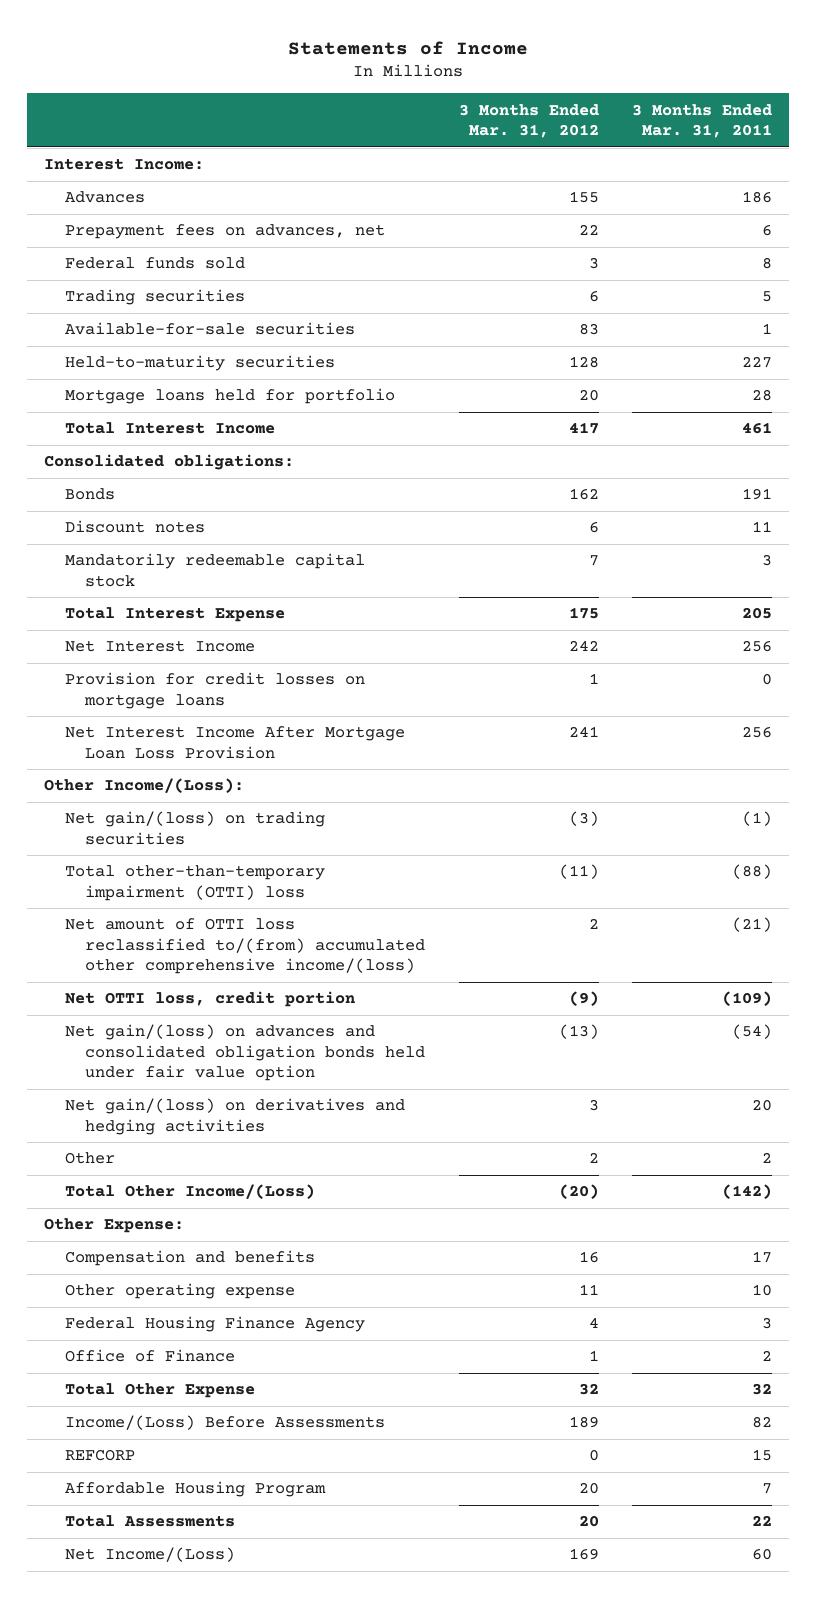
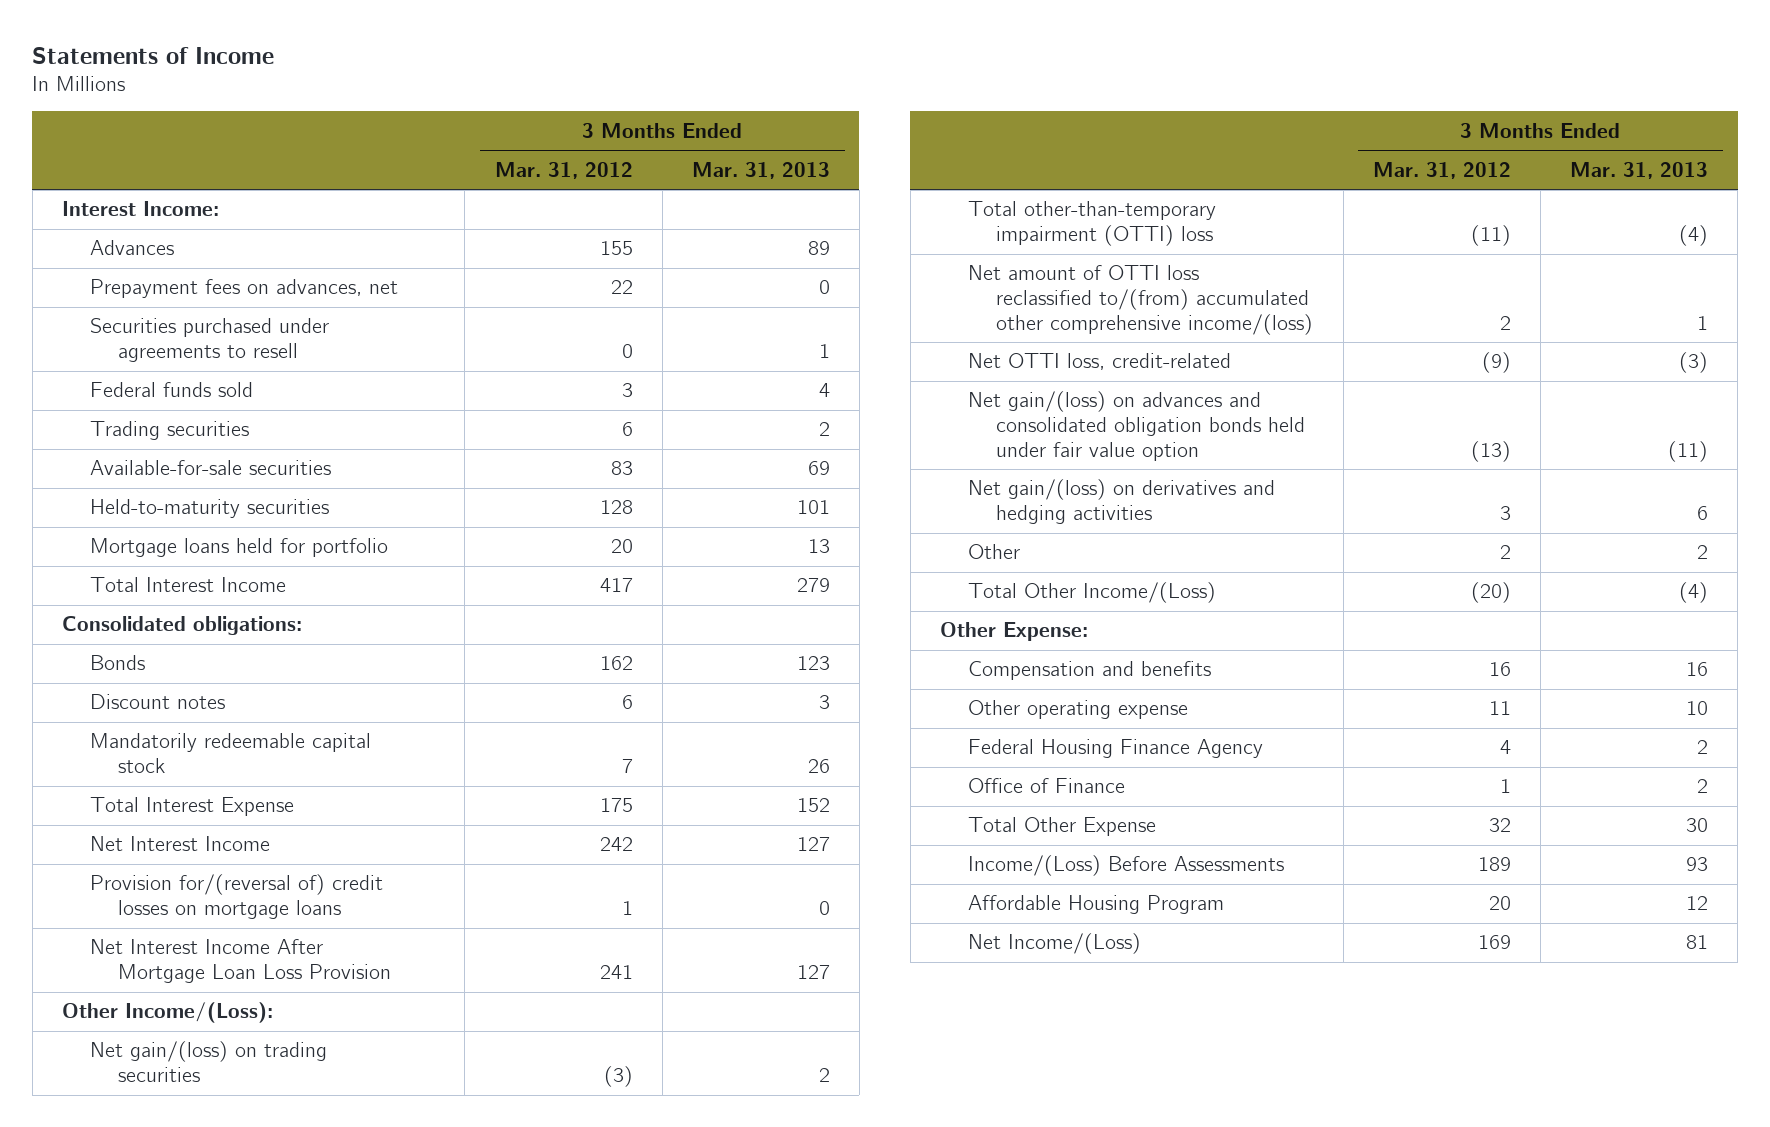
[632,103,773,139] 3 Months Ended Mar. 31, 2011 -> none
none -> [691,161,830,179] Mar. 31, 2013
none -> [90,318,330,363] Securities purchased under agreements to resell
[64,672,365,709] Provision for credit losses on mortgage loans -> [90,874,384,920] Provision for/(reversal of) credit losses on mortgage loans
[64,991,355,1008] Net OTTI loss, credit portion -> [968,353,1232,371] Net OTTI loss, credit-related
[64,1449,135,1462] REFCORP -> none
[64,1515,235,1528] Total Assessments -> none

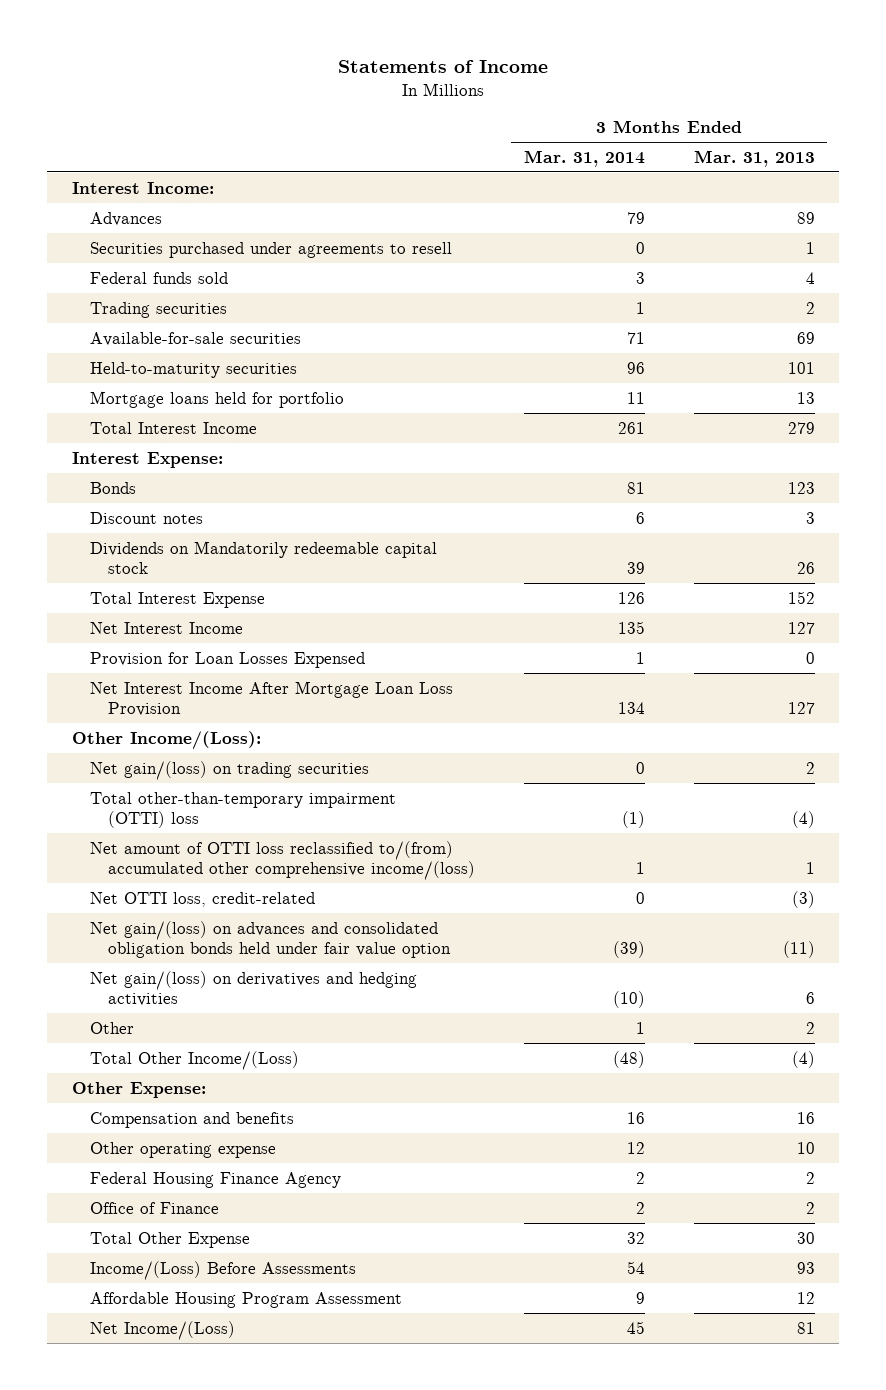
[494,161,633,179] Mar. 31, 2012 -> none
none -> [523,149,645,167] Mar. 31, 2014
[90,279,399,299] Prepayment fees on advances, net -> none
[61,616,302,636] Consolidated obligations: -> none
none -> [71,451,223,468] Interest Expense:
[90,733,372,774] Mandatorily redeemable capital stock -> [89,540,437,574] Dividends on Mandatorily redeemable capital stock
[90,874,384,920] Provision for/(reversal of) credit losses on mortgage loans -> [89,651,365,668] Provision for Loan Losses Expensed
[968,895,1225,915] Affordable Housing Program -> [89,1291,402,1308] Affordable Housing Program Assessment

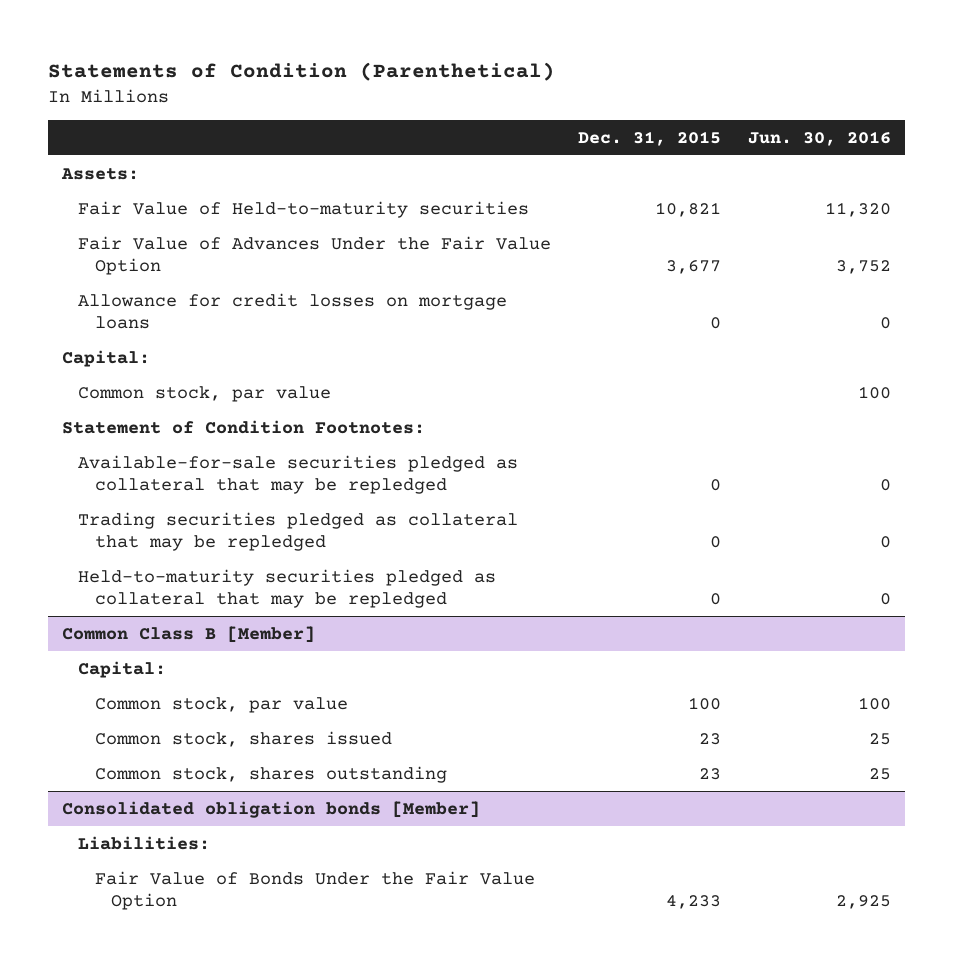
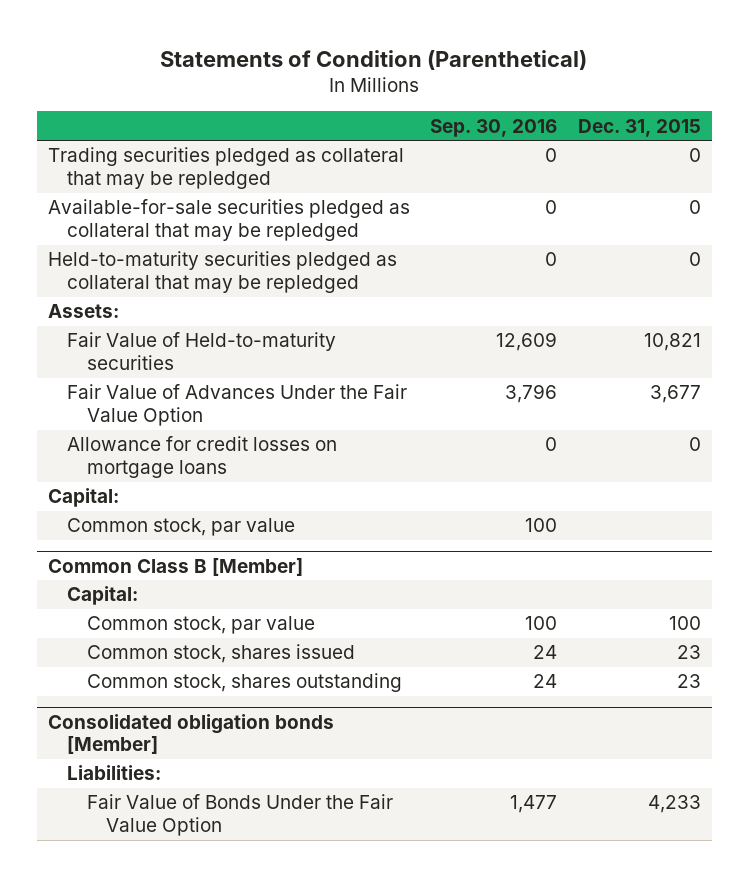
[748,130,892,146] Jun. 30, 2016 -> none
none -> [430,118,558,137] Sep. 30, 2016
[78,511,519,552] Trading securities pledged as collateral that may be repledged -> [47,147,404,189] Trading securities pledged as collateral that may be repledged
[78,454,519,495] Available-for-sale securities pledged as collateral that may be repledged -> [47,199,410,241] Available-for-sale securities pledged as collateral that may be repledged
[78,568,497,609] Held-to-maturity securities pledged as collateral that may be repledged -> [47,251,397,293] Held-to-maturity securities pledged as collateral that may be repledged
[61,419,425,434] Statement of Condition Footnotes: -> none

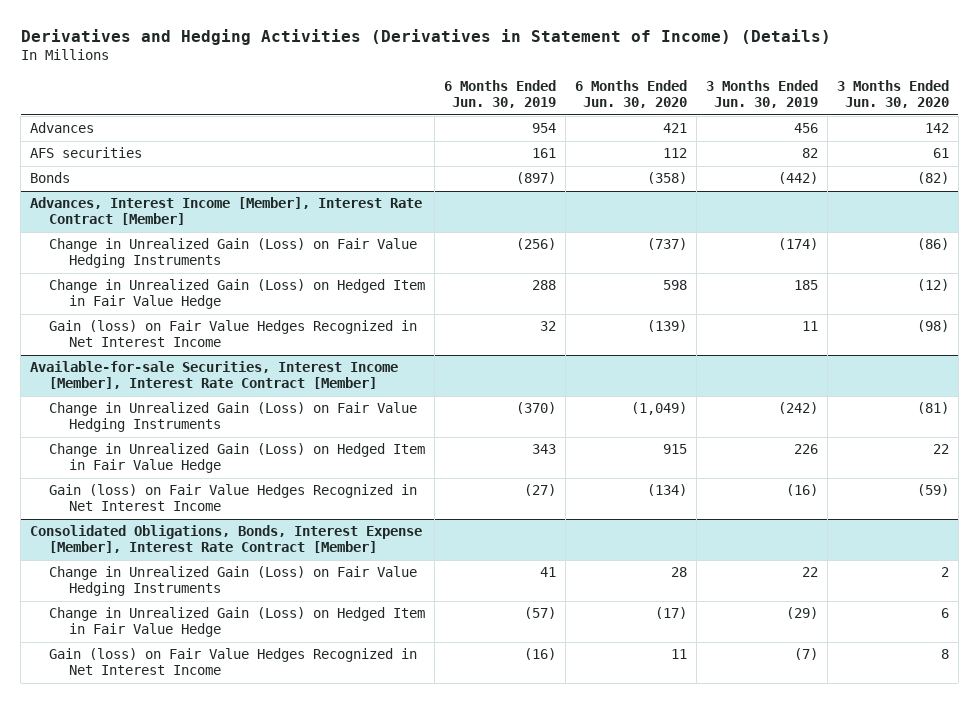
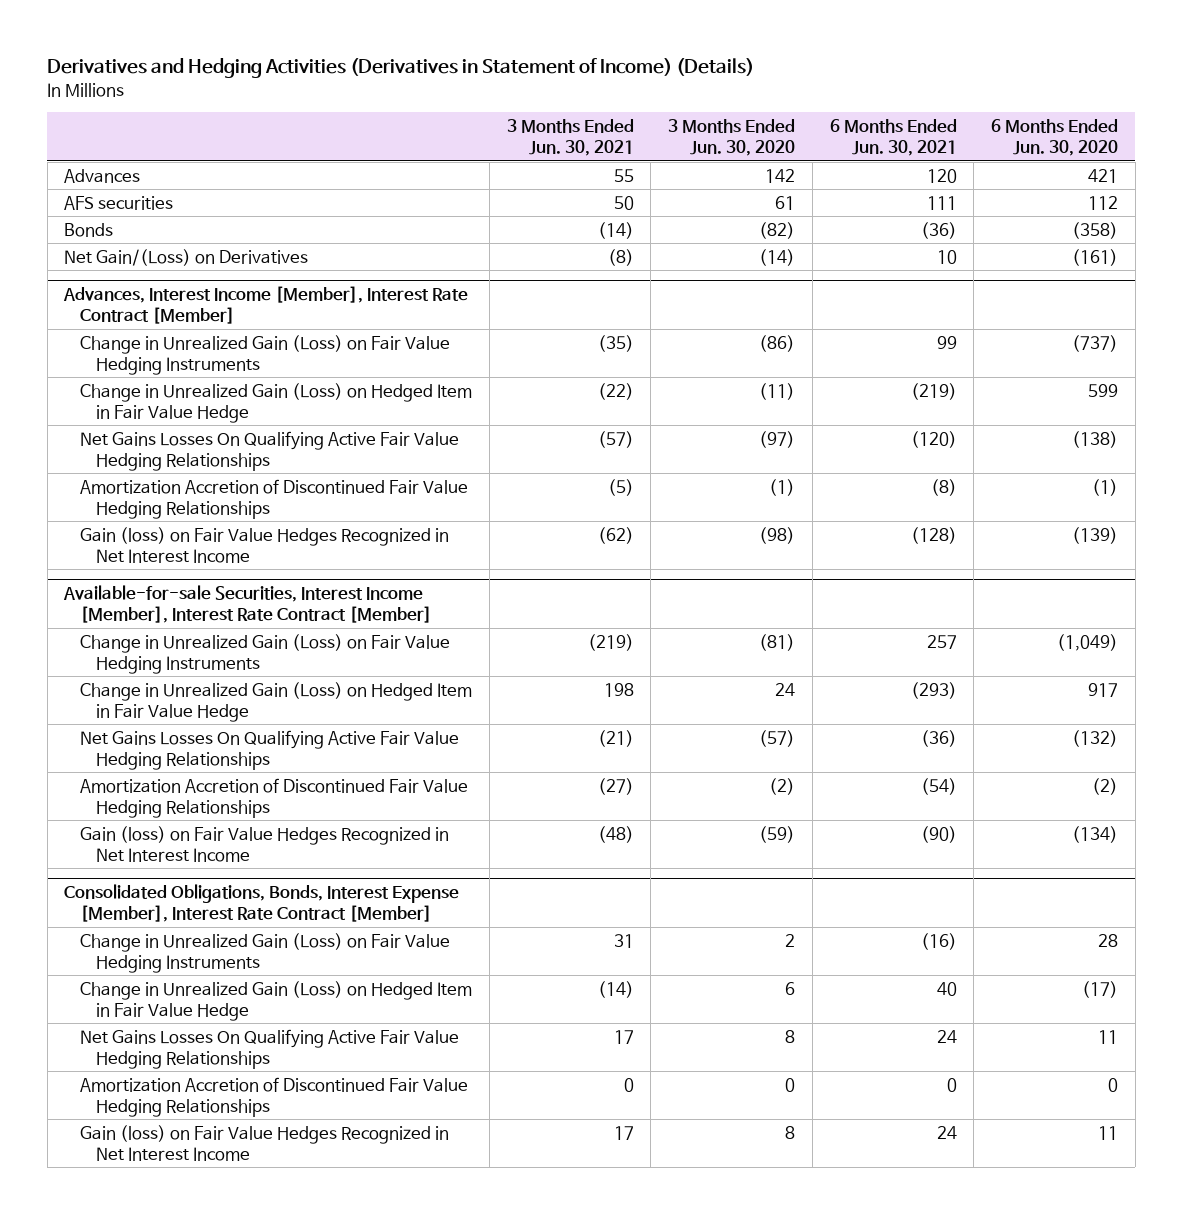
[444,79,557,109] 6 Months Ended Jun. 30, 2019 -> none
[705,79,818,109] 3 Months Ended Jun. 30, 2019 -> none
none -> [506,119,634,156] 3 Months Ended Jun. 30, 2021
none -> [829,119,957,156] 6 Months Ended Jun. 30, 2021
none -> [64,248,309,266] Net Gain/(Loss) on Derivatives
[663,280,688,291] 598 -> [1088,383,1119,397] 599
[916,279,949,292] (12) -> [759,382,796,400] (11)
none -> [80,430,460,471] Net Gains Losses On Qualifying Active Fair Value Hedging Relationships
none -> [80,478,469,519] Amortization Accretion of Discontinued Fair Value Hedging Relationships
[663,444,688,455] 915 -> [1088,682,1119,697] 917
[932,444,949,455] 22 -> [775,682,796,696] 24
none -> [80,729,460,770] Net Gains Losses On Qualifying Active Fair Value Hedging Relationships
none -> [80,777,469,818] Amortization Accretion of Discontinued Fair Value Hedging Relationships
none -> [80,1028,460,1069] Net Gains Losses On Qualifying Active Fair Value Hedging Relationships
none -> [80,1076,469,1117] Amortization Accretion of Discontinued Fair Value Hedging Relationships

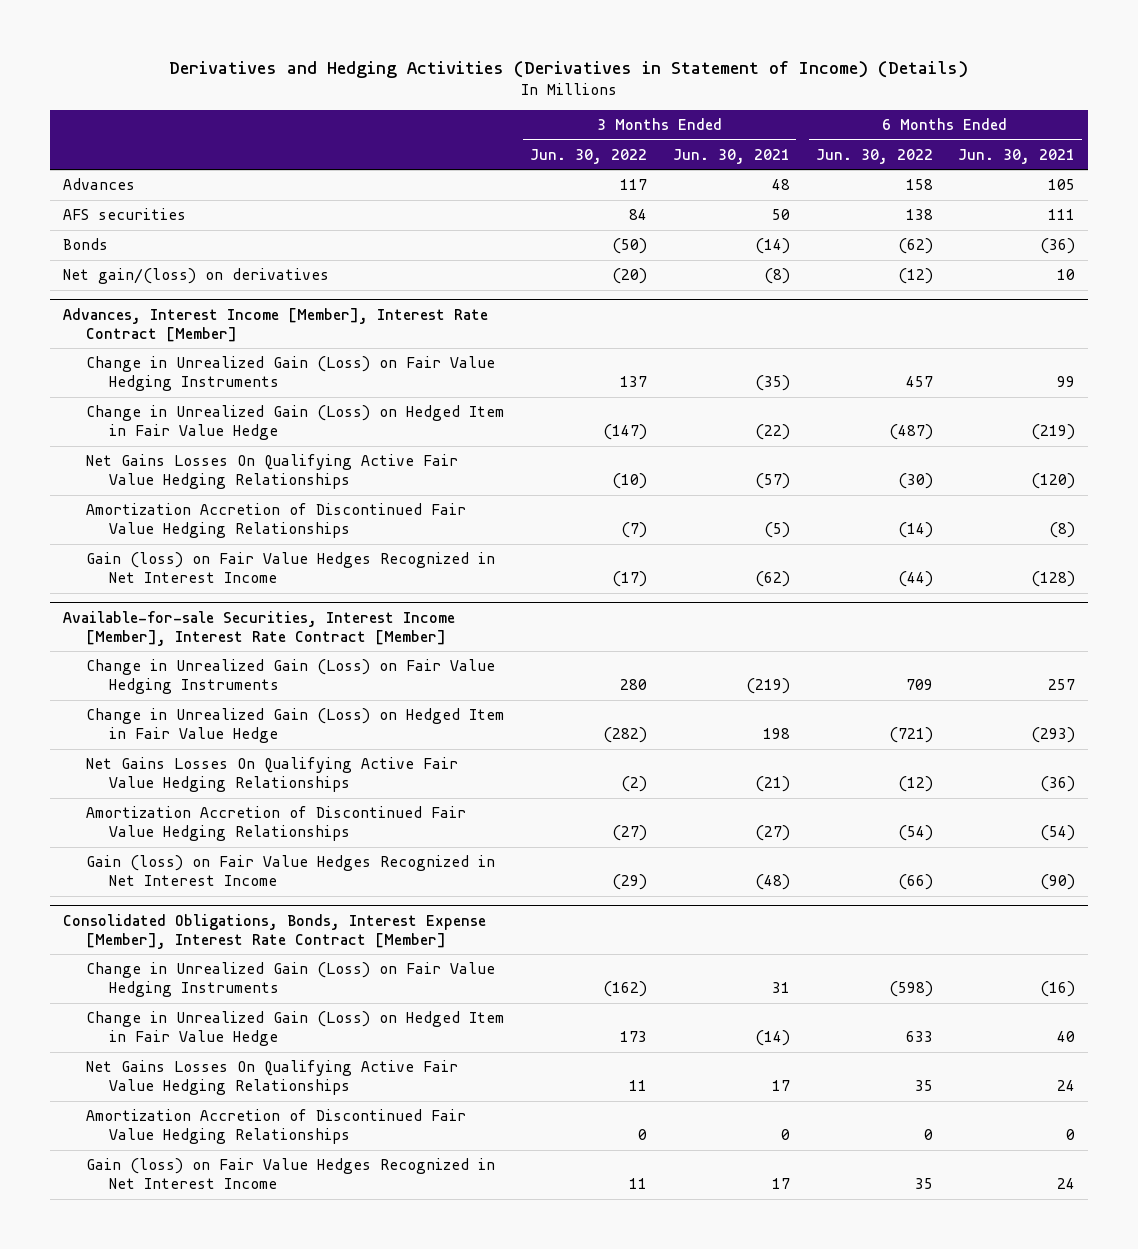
[668,119,796,156] 3 Months Ended Jun. 30, 2020 -> none
[991,119,1119,156] 6 Months Ended Jun. 30, 2020 -> none
none -> [529,148,647,164] Jun. 30, 2022
none -> [815,148,933,164] Jun. 30, 2022
[613,168,634,182] 55 -> [771,179,790,191] 48
[926,168,957,183] 120 -> [1048,179,1076,191] 105
[64,248,309,266] Net Gain/(Loss) on Derivatives -> [62,268,329,285] Net gain/(loss) on derivatives

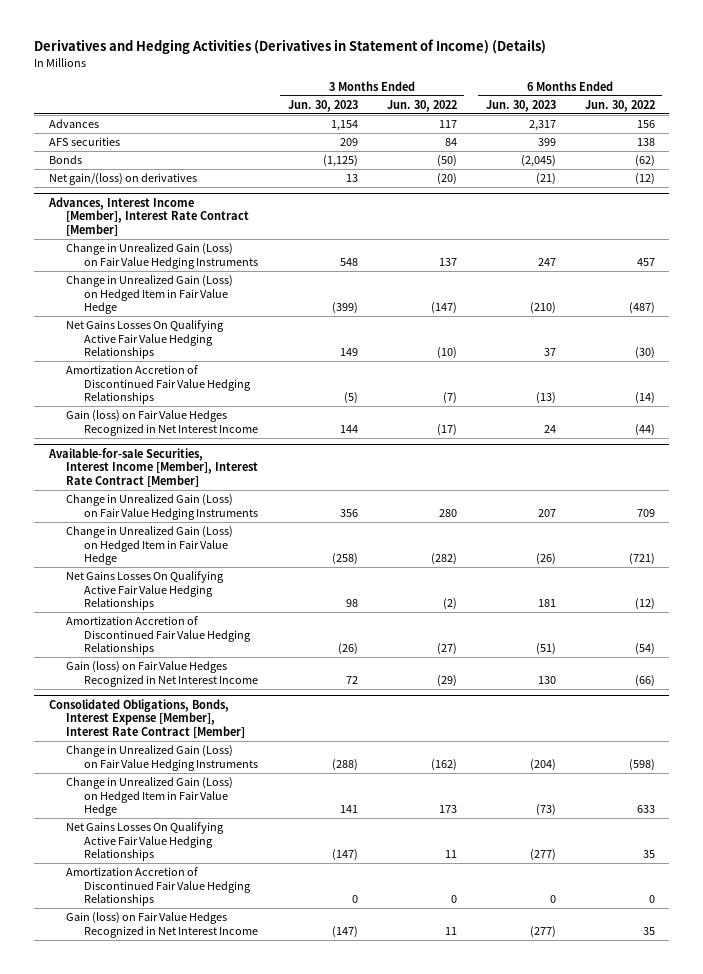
[672,148,790,164] Jun. 30, 2021 -> none
[958,148,1076,164] Jun. 30, 2021 -> none
none -> [287,99,358,112] Jun. 30, 2023
none -> [485,99,556,112] Jun. 30, 2023
[905,179,933,191] 158 -> [636,120,655,129] 156

